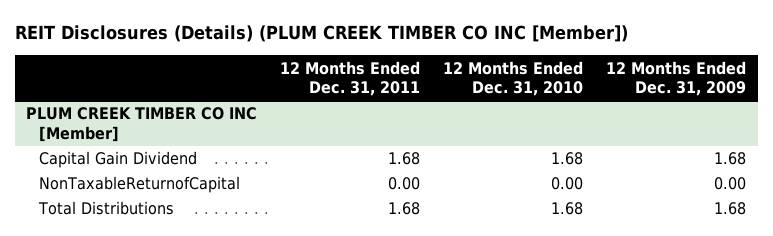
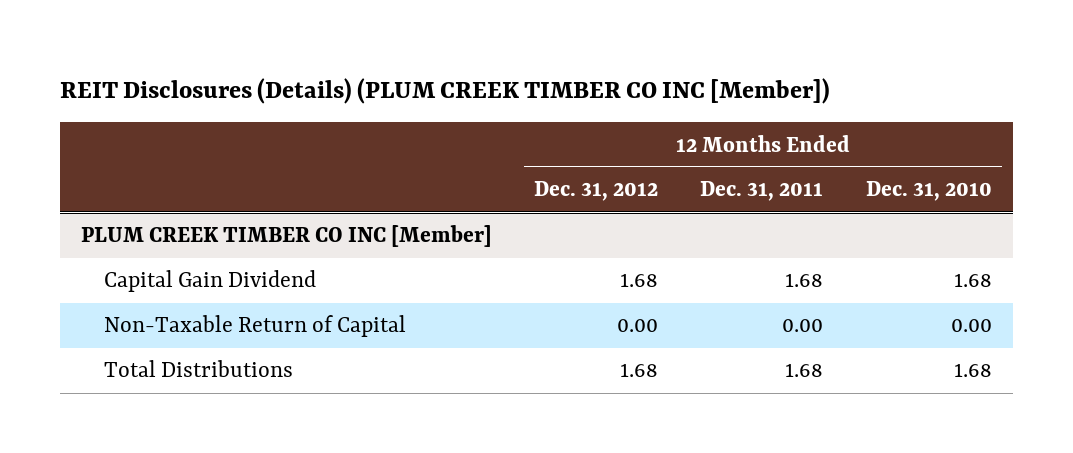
[606,60,747,97] 12 Months Ended Dec. 31, 2009 -> none
none -> [534,181,659,202] Dec. 31, 2012
[39,176,241,194] NonTaxableReturnofCapital -> [103,315,406,338] Non-Taxable Return of Capital

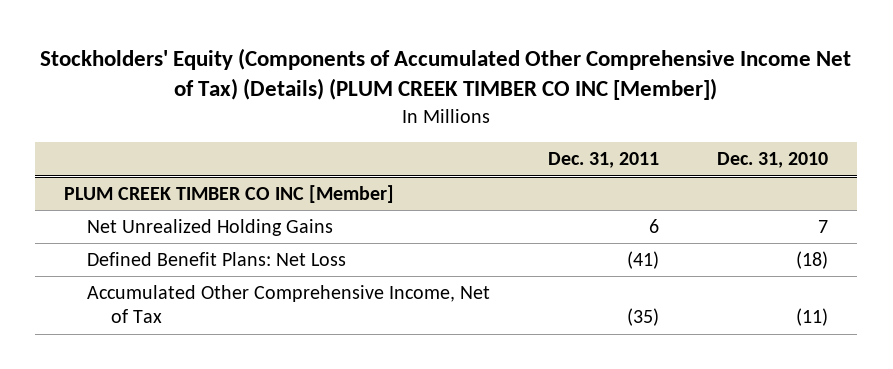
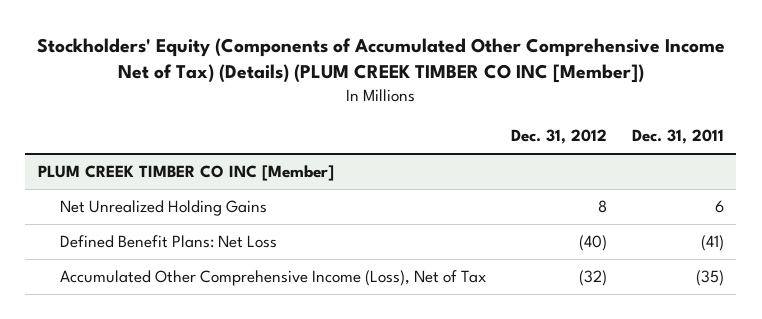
[717,152,829,169] Dec. 31, 2010 -> none
none -> [510,129,607,145] Dec. 31, 2012
[87,285,491,324] Accumulated Other Comprehensive Income, Net of Tax -> [59,270,486,287] Accumulated Other Comprehensive Income (Loss), Net of Tax

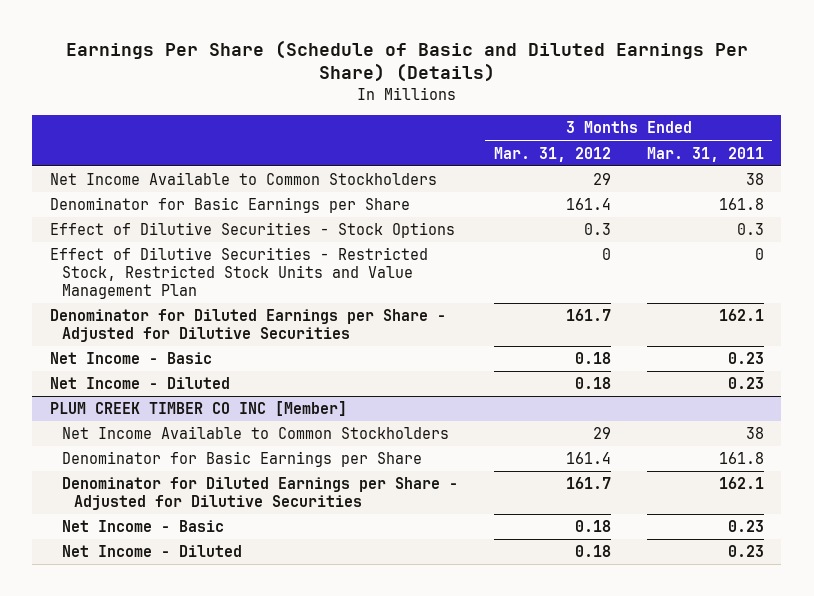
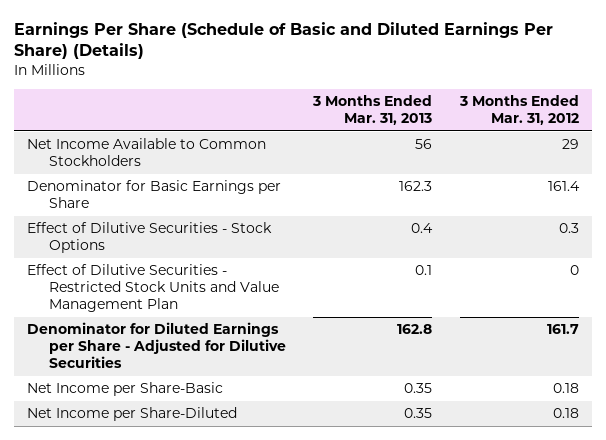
[646,146,764,162] Mar. 31, 2011 -> none
none -> [312,95,433,126] 3 Months Ended Mar. 31, 2013
[50,309,447,343] Denominator for Diluted Earnings per Share - Adjusted for Dilutive Securities -> none
[50,352,213,365] Net Income - Basic -> none
[50,377,231,390] Net Income - Diluted -> none
[50,401,348,417] PLUM CREEK TIMBER CO INC [Member] -> none
[62,426,450,440] Net Income Available to Common Stockholders -> none
[62,451,423,468] Denominator for Basic Earnings per Share -> none
[50,247,429,300] Effect of Dilutive Securities - Restricted Stock, Restricted Stock Units and Value Management Plan -> [27,264,280,313] Effect of Dilutive Securities - Restricted Stock Units and Value Management Plan
[62,520,225,533] Net Income - Basic -> [27,382,224,397] Net Income per Share-Basic
[62,545,243,558] Net Income - Diluted -> [27,407,238,422] Net Income per Share-Diluted

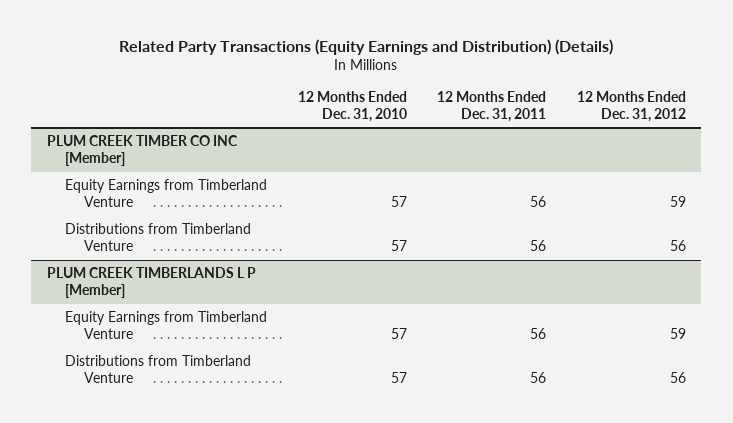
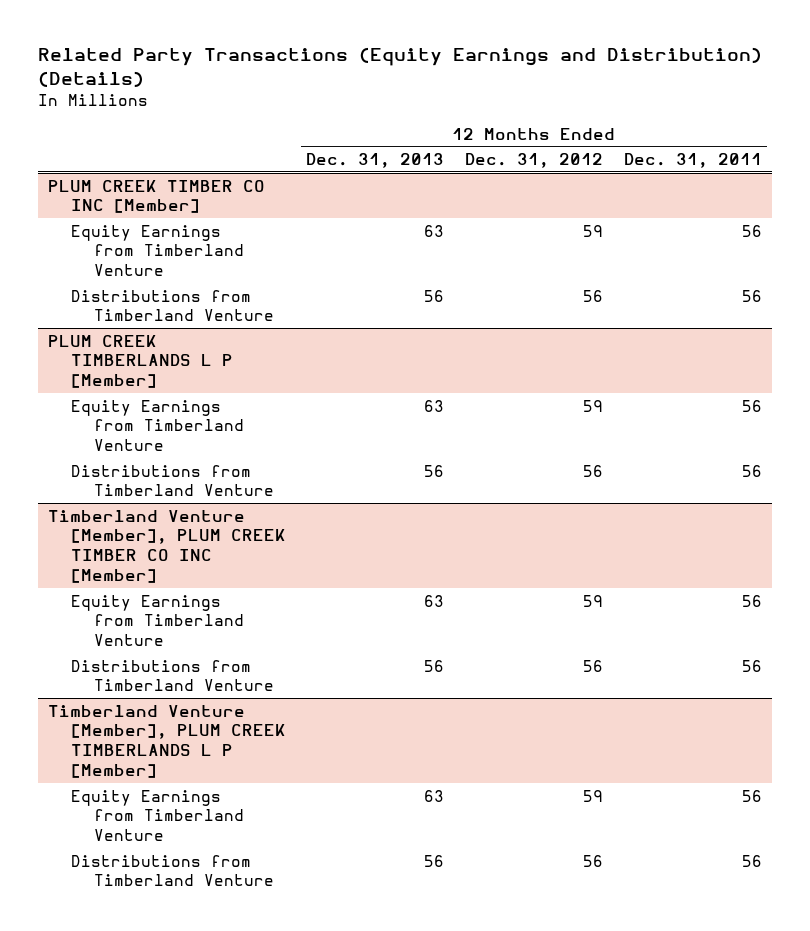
[297,90,407,122] 12 Months Ended Dec. 31, 2010 -> none
none -> [306,153,445,169] Dec. 31, 2013
none -> [47,509,286,583] Timberland Venture [Member], PLUM CREEK TIMBER CO INC [Member]
none -> [70,594,244,647] Equity Earnings from Timberland Venture
none -> [70,659,274,692] Distributions from Timberland Venture
none -> [47,704,286,778] Timberland Venture [Member], PLUM CREEK TIMBERLANDS L P [Member]
none -> [70,789,244,842] Equity Earnings from Timberland Venture
none -> [70,854,274,887] Distributions from Timberland Venture

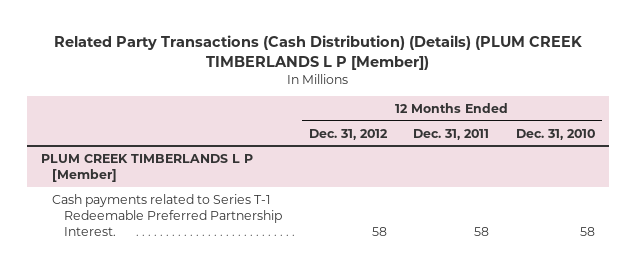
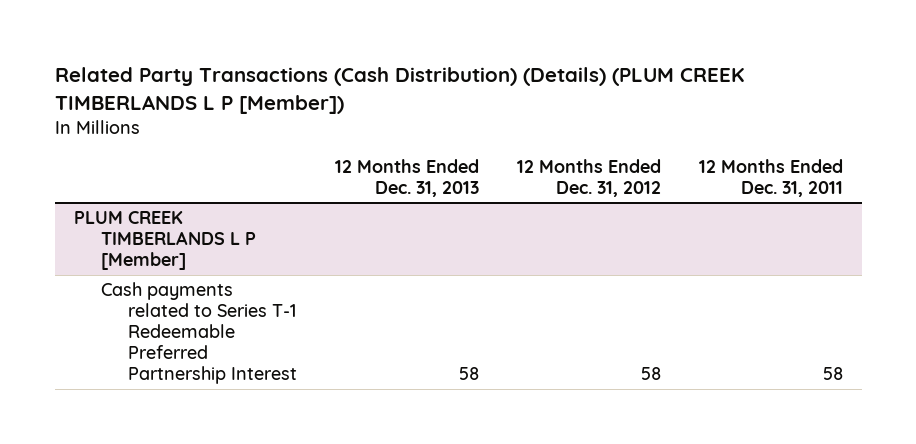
[516,128,596,140] Dec. 31, 2010 -> none
none -> [334,158,479,198] 12 Months Ended Dec. 31, 2013
[52,193,282,237] Cash payments related to Series T-1 Redeemable Preferred Partnership Interest. -> [100,282,297,385] Cash payments related to Series T-1 Redeemable Preferred Partnership Interest

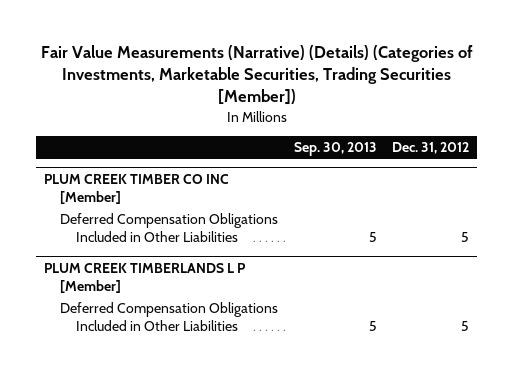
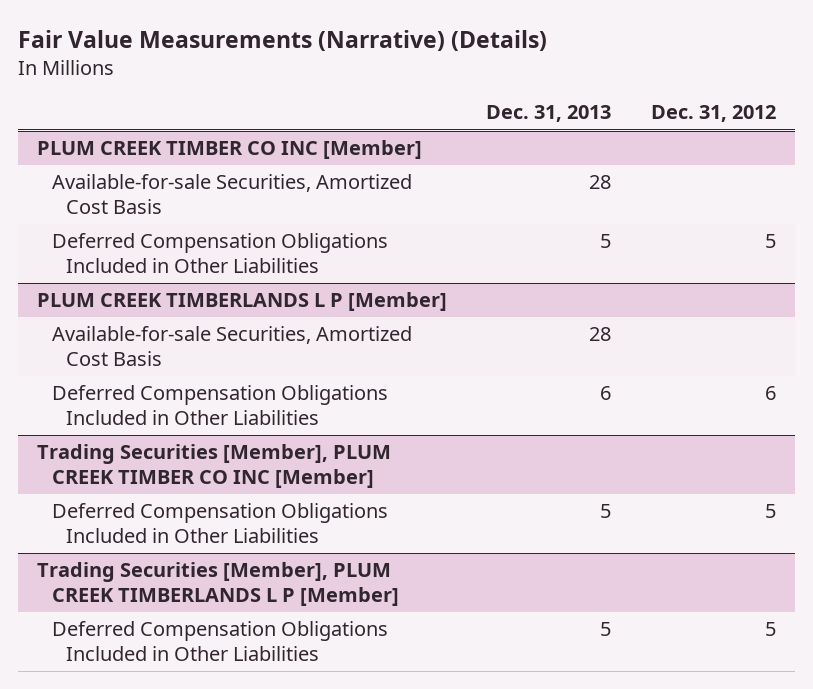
[40,45,473,106] Fair Value Measurements (Narrative) (Details) (Categories of Investments, Marketable Securities, Trading Securities [Member]) -> [17,30,547,52] Fair Value Measurements (Narrative) (Details)
[293,142,377,157] Sep. 30, 2013 -> none
none -> [486,105,612,123] Dec. 31, 2013
none -> [51,174,412,214] Available-for-sale Securities, Amortized Cost Basis
none -> [51,326,412,366] Available-for-sale Securities, Amortized Cost Basis
none -> [51,385,388,425] Deferred Compensation Obligations Included in Other Liabilities
none -> [37,444,392,488] Trading Securities [Member], PLUM CREEK TIMBER CO INC [Member]
none -> [37,562,399,606] Trading Securities [Member], PLUM CREEK TIMBERLANDS L P [Member]
none -> [51,621,388,661] Deferred Compensation Obligations Included in Other Liabilities

